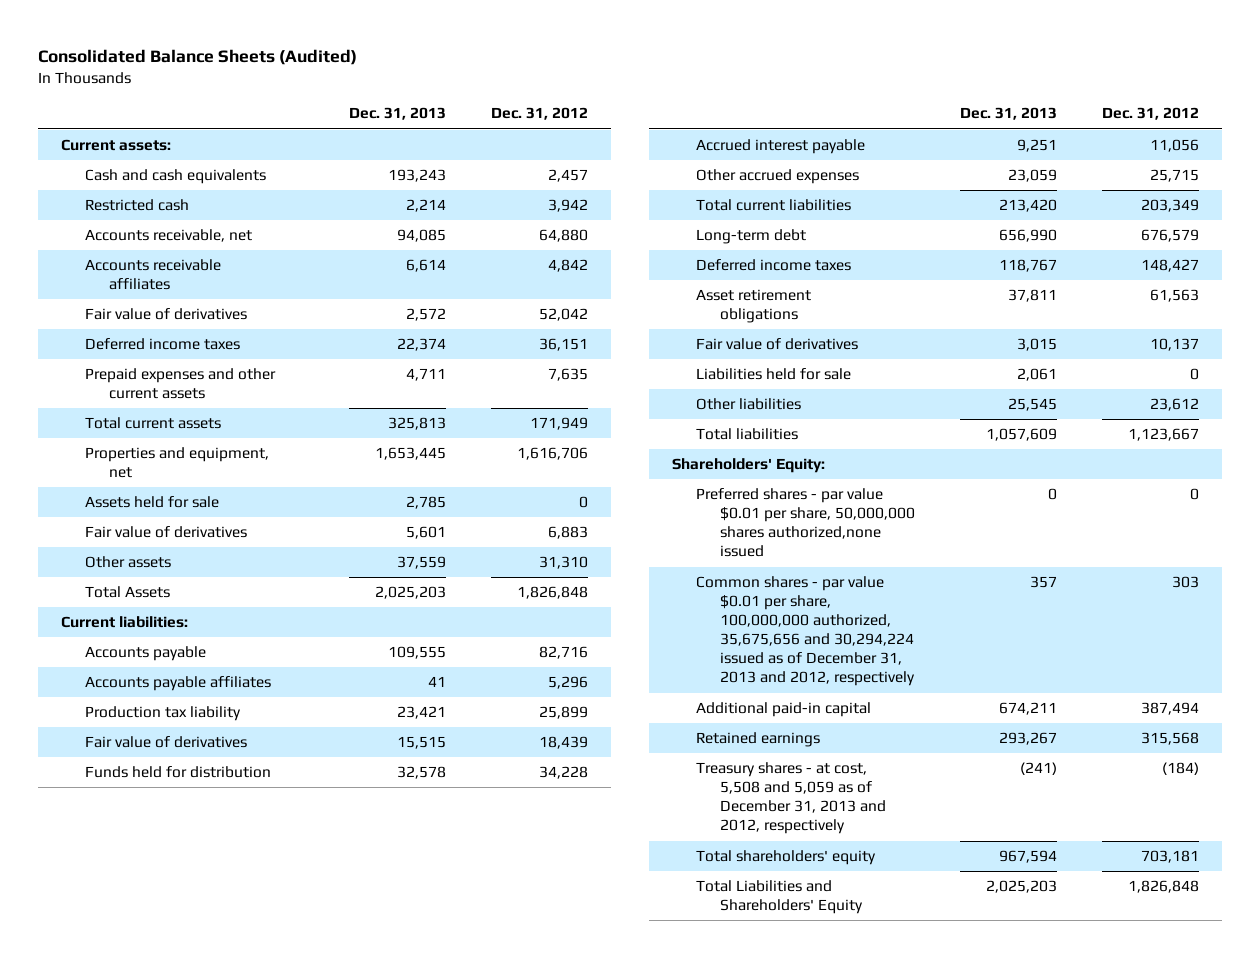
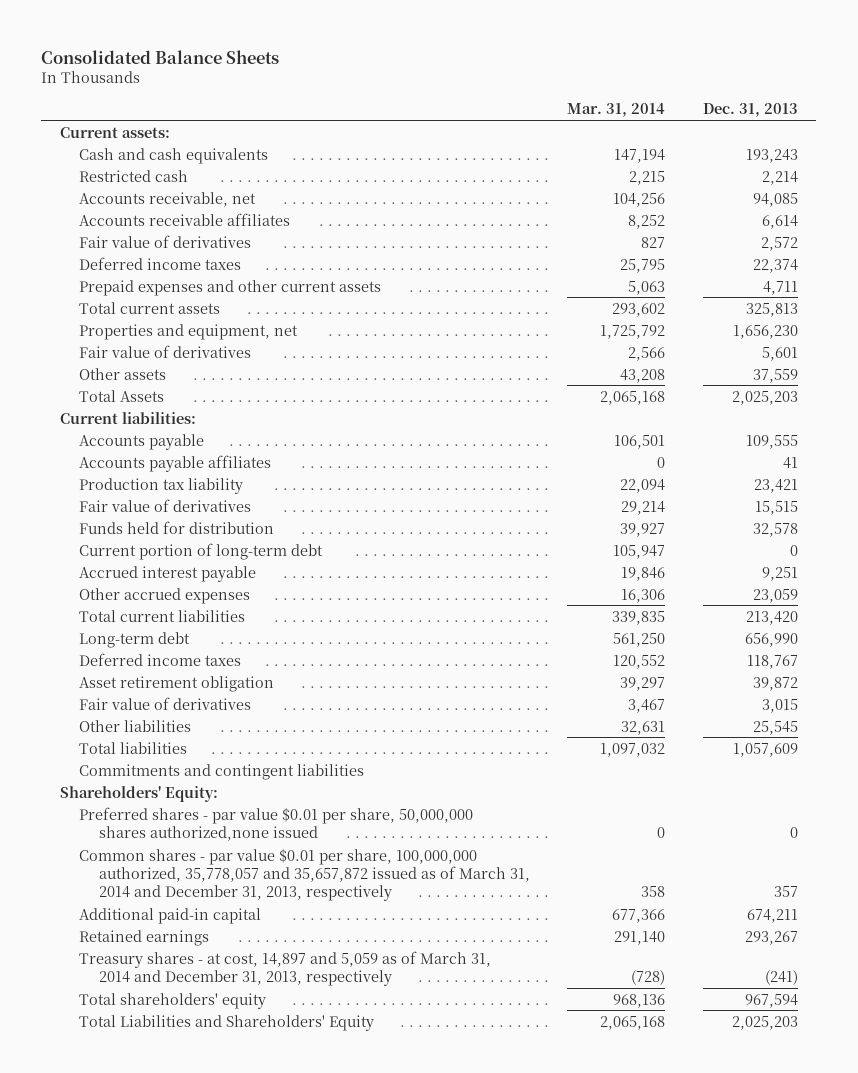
[38,49,358,66] Consolidated Balance Sheets (Audited) -> [41,49,280,64] Consolidated Balance Sheets
[491,107,589,121] Dec. 31, 2012 -> none
none -> [567,103,666,118] Mar. 31, 2014
[84,496,219,509] Assets held for sale -> none
[375,447,447,461] 1,653,445 -> [732,324,798,339] 1,656,230
none -> [79,542,324,560] Current portion of long-term debt
[695,289,811,324] Asset retirement obligations -> [79,675,275,692] Asset retirement obligation
[1008,289,1058,303] 37,811 -> [752,676,798,691] 39,872
[695,368,851,381] Liabilities held for sale -> none
none -> [79,763,365,780] Commitments and contingent liabilities
[695,576,915,687] Common shares - par value $0.01 per share, 100,000,000 authorized, 35,675,656 and 30,294,224 issued as of December 31, 2013 and 2012, respectively -> [79,848,530,902] Common shares - par value $0.01 per share, 100,000,000 authorized, 35,778,057 and 35,657,872 issued as of March 31, 2014 and December 31, 2013, respectively
[695,762,886,835] Treasury shares - at cost, 5,508 and 5,059 as of December 31, 2013 and 2012, respectively -> [79,950,492,986] Treasury shares - at cost, 14,897 and 5,059 as of March 31, 2014 and December 31, 2013, respectively

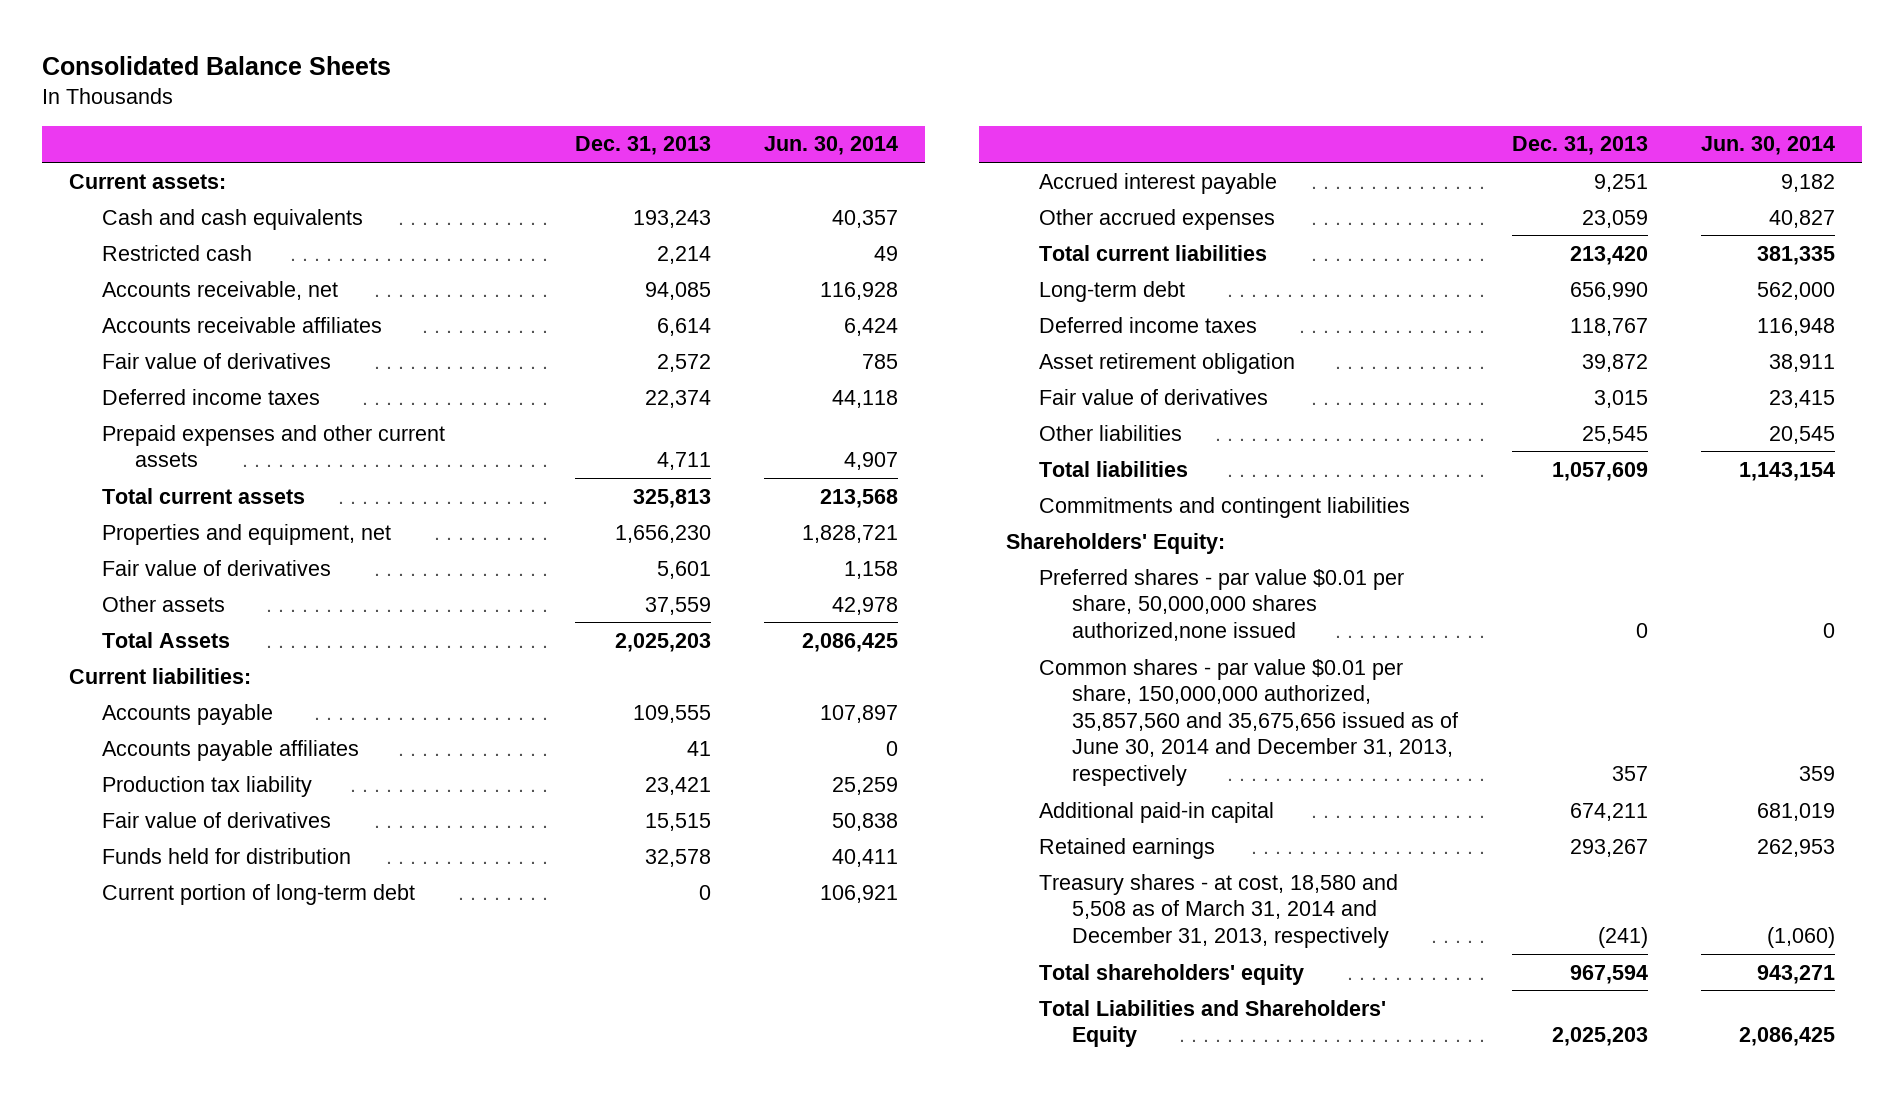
[567,103,666,118] Mar. 31, 2014 -> none
none -> [764,136,899,156] Jun. 30, 2014
[79,848,530,902] Common shares - par value $0.01 per share, 100,000,000 authorized, 35,778,057 and 35,657,872 issued as of March 31, 2014 and December 31, 2013, respectively -> [1038,658,1459,786] Common shares - par value $0.01 per share, 150,000,000 authorized, 35,857,560 and 35,675,656 issued as of June 30, 2014 and December 31, 2013, respectively
[79,950,492,986] Treasury shares - at cost, 14,897 and 5,059 as of March 31, 2014 and December 31, 2013, respectively -> [1038,873,1398,948] Treasury shares - at cost, 18,580 and 5,508 as of March 31, 2014 and December 31, 2013, respectively

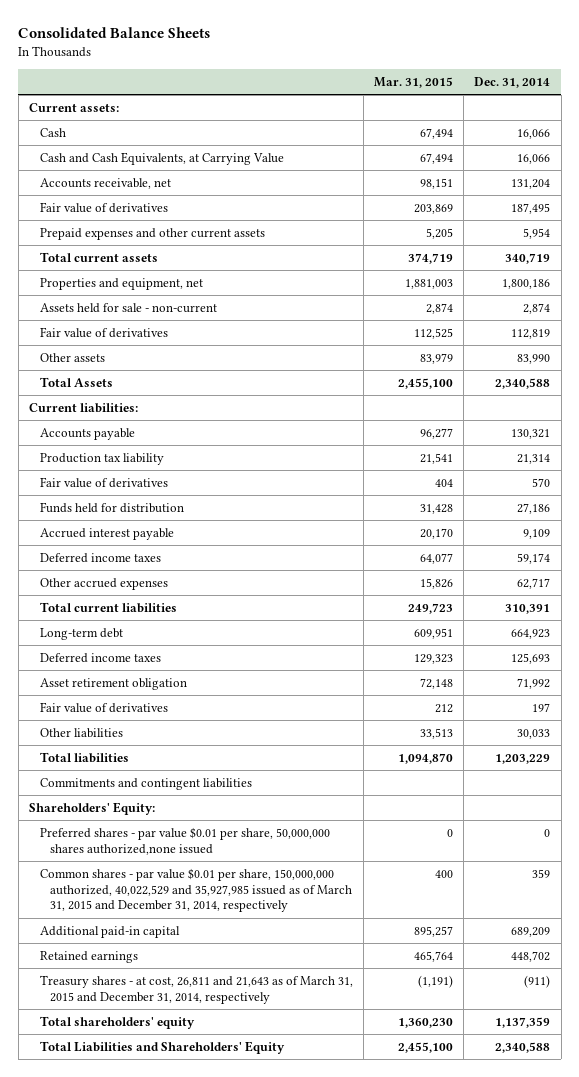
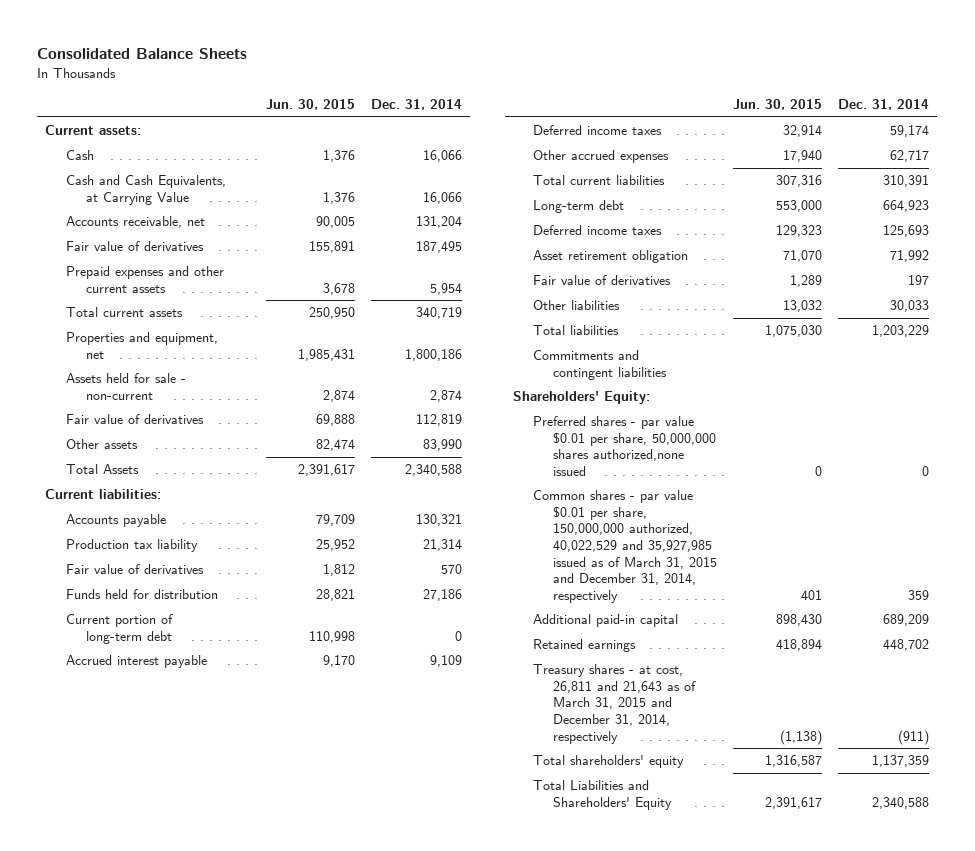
[373,76,453,88] Mar. 31, 2015 -> none
none -> [265,99,355,111] Jun. 30, 2015
none -> [65,614,173,644] Current portion of long-term debt

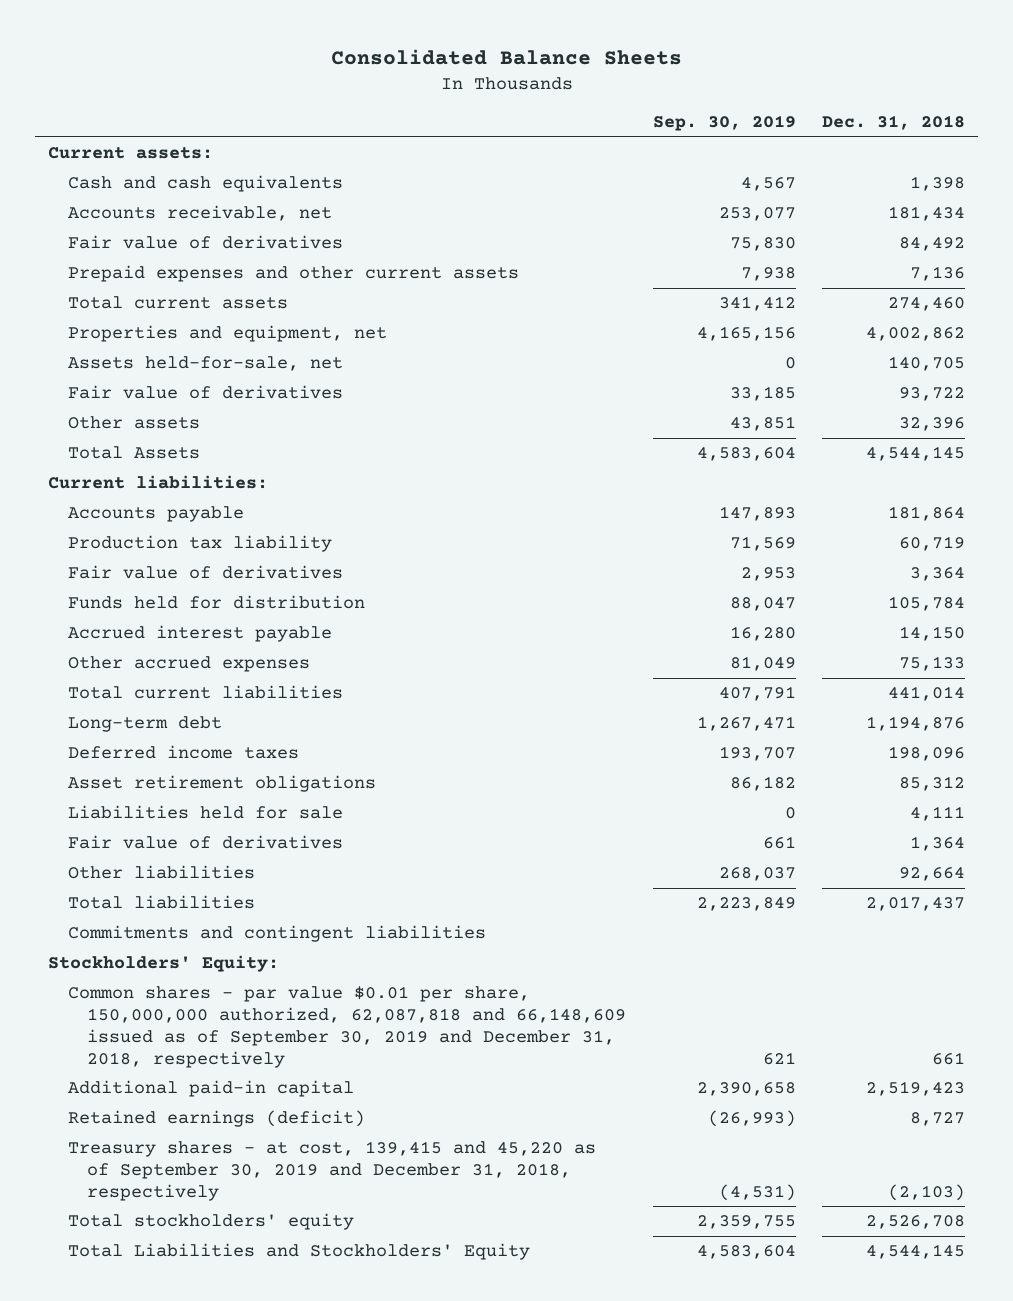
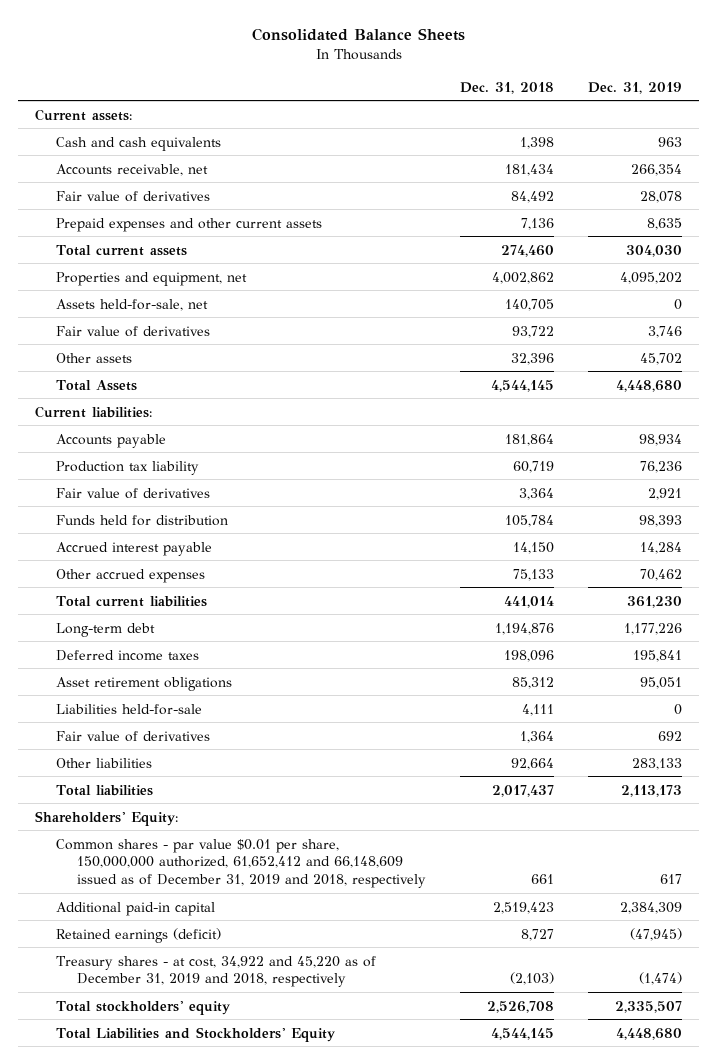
[652,115,796,132] Sep. 30, 2019 -> none
none -> [588,81,683,94] Dec. 31, 2019
[67,805,343,820] Liabilities held for sale -> [56,703,203,715] Liabilities held-for-sale
[67,925,486,943] Commitments and contingent liabilities -> none
[47,955,279,973] Stockholders' Equity: -> [35,810,179,826] Shareholders' Equity:
[67,986,627,1068] Common shares - par value $0.01 per share, 150,000,000 authorized, 62,087,818 and 66,148,609 issued as of September 30, 2019 and December 31, 2018, respectively -> [56,838,426,889] Common shares - par value $0.01 per share, 150,000,000 authorized, 61,652,412 and 66,148,609 issued as of December 31, 2019 and 2018, respectively
[67,1141,596,1201] Treasury shares - at cost, 139,415 and 45,220 as of September 30, 2019 and December 31, 2018, respectively -> [56,955,377,988] Treasury shares - at cost, 34,922 and 45,220 as of December 31, 2019 and 2018, respectively

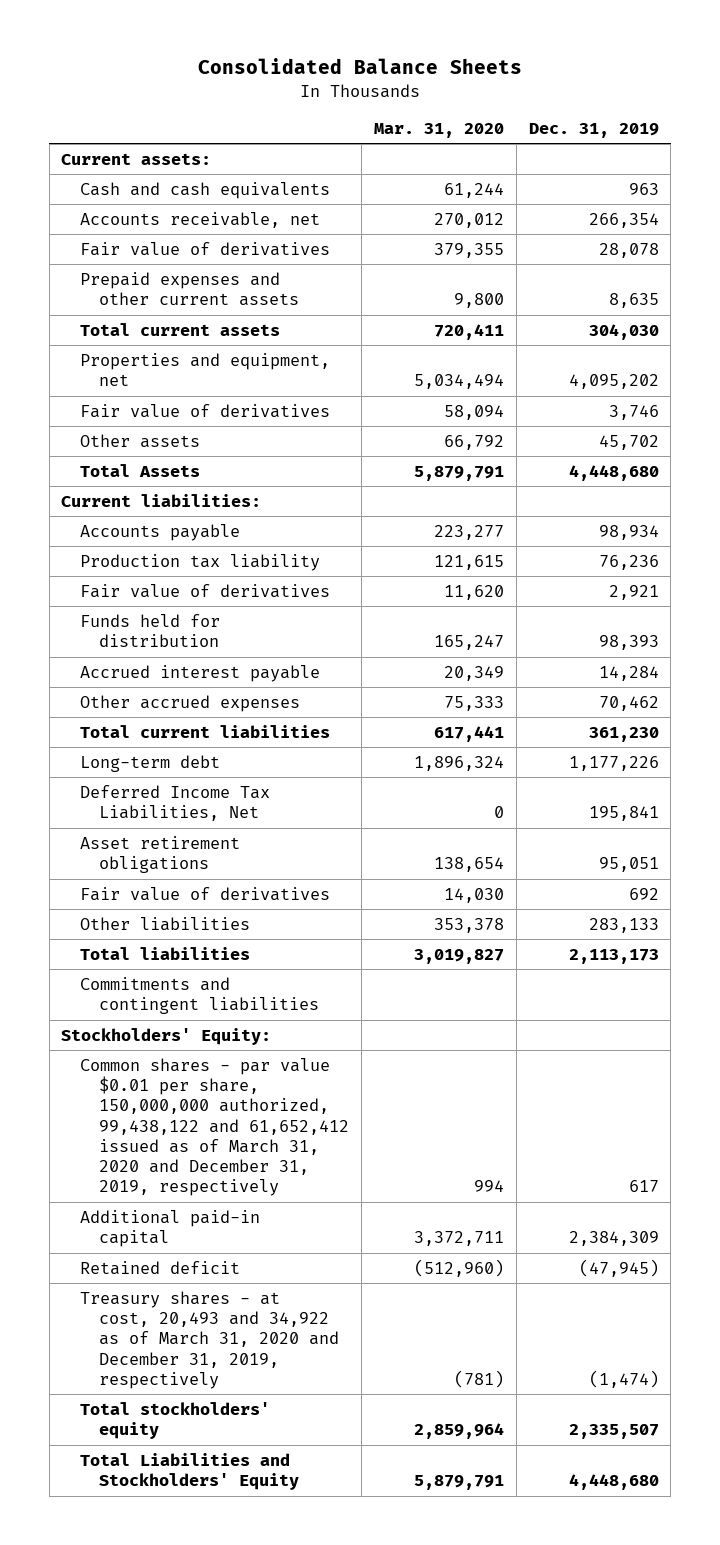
[460,81,555,94] Dec. 31, 2018 -> none
none -> [373,122,504,138] Mar. 31, 2020
[56,298,209,311] Assets held-for-sale, net -> none
[56,649,200,661] Deferred income taxes -> [80,784,271,822] Deferred Income Tax Liabilities, Net
[56,703,203,715] Liabilities held-for-sale -> none
none -> [80,976,320,1015] Commitments and contingent liabilities
[35,810,179,826] Shareholders' Equity: -> [61,1027,272,1045] Stockholders' Equity:
[56,838,426,889] Common shares - par value $0.01 per share, 150,000,000 authorized, 61,652,412 and 66,148,609 issued as of December 31, 2019 and 2018, respectively -> [80,1057,350,1197] Common shares - par value $0.01 per share, 150,000,000 authorized, 99,438,122 and 61,652,412 issued as of March 31, 2020 and December 31, 2019, respectively
[56,927,222,943] Retained earnings (deficit) -> [80,1260,241,1275] Retained deficit
[56,955,377,988] Treasury shares - at cost, 34,922 and 45,220 as of December 31, 2019 and 2018, respectively -> [80,1290,340,1389] Treasury shares - at cost, 20,493 and 34,922 as of March 31, 2020 and December 31, 2019, respectively

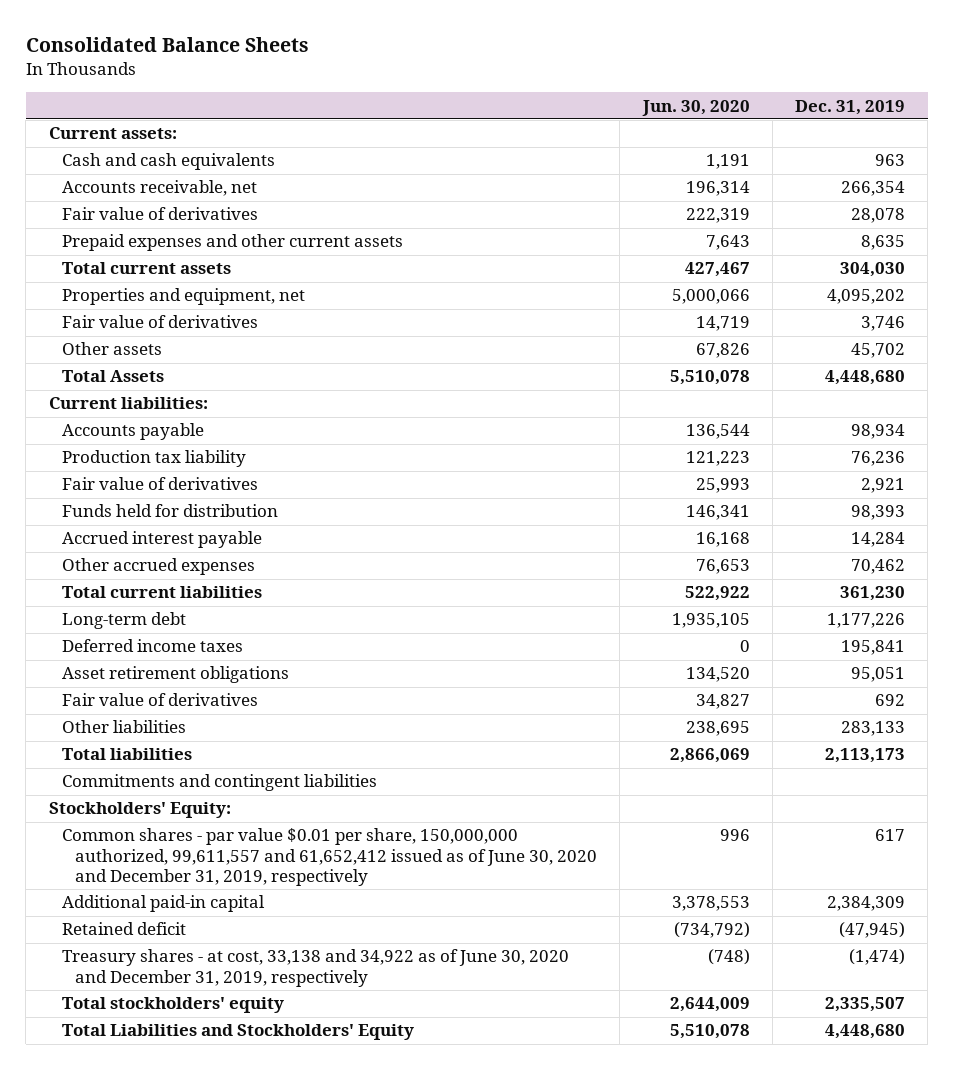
[373,122,504,138] Mar. 31, 2020 -> none
none -> [641,99,750,116] Jun. 30, 2020
[80,784,271,822] Deferred Income Tax Liabilities, Net -> [61,639,243,653] Deferred income taxes
[80,1057,350,1197] Common shares - par value $0.01 per share, 150,000,000 authorized, 99,438,122 and 61,652,412 issued as of March 31, 2020 and December 31, 2019, respectively -> [61,828,598,887] Common shares - par value $0.01 per share, 150,000,000 authorized, 99,611,557 and 61,652,412 issued as of June 30, 2020 and December 31, 2019, respectively
[80,1290,340,1389] Treasury shares - at cost, 20,493 and 34,922 as of March 31, 2020 and December 31, 2019, respectively -> [61,949,569,987] Treasury shares - at cost, 33,138 and 34,922 as of June 30, 2020 and December 31, 2019, respectively

